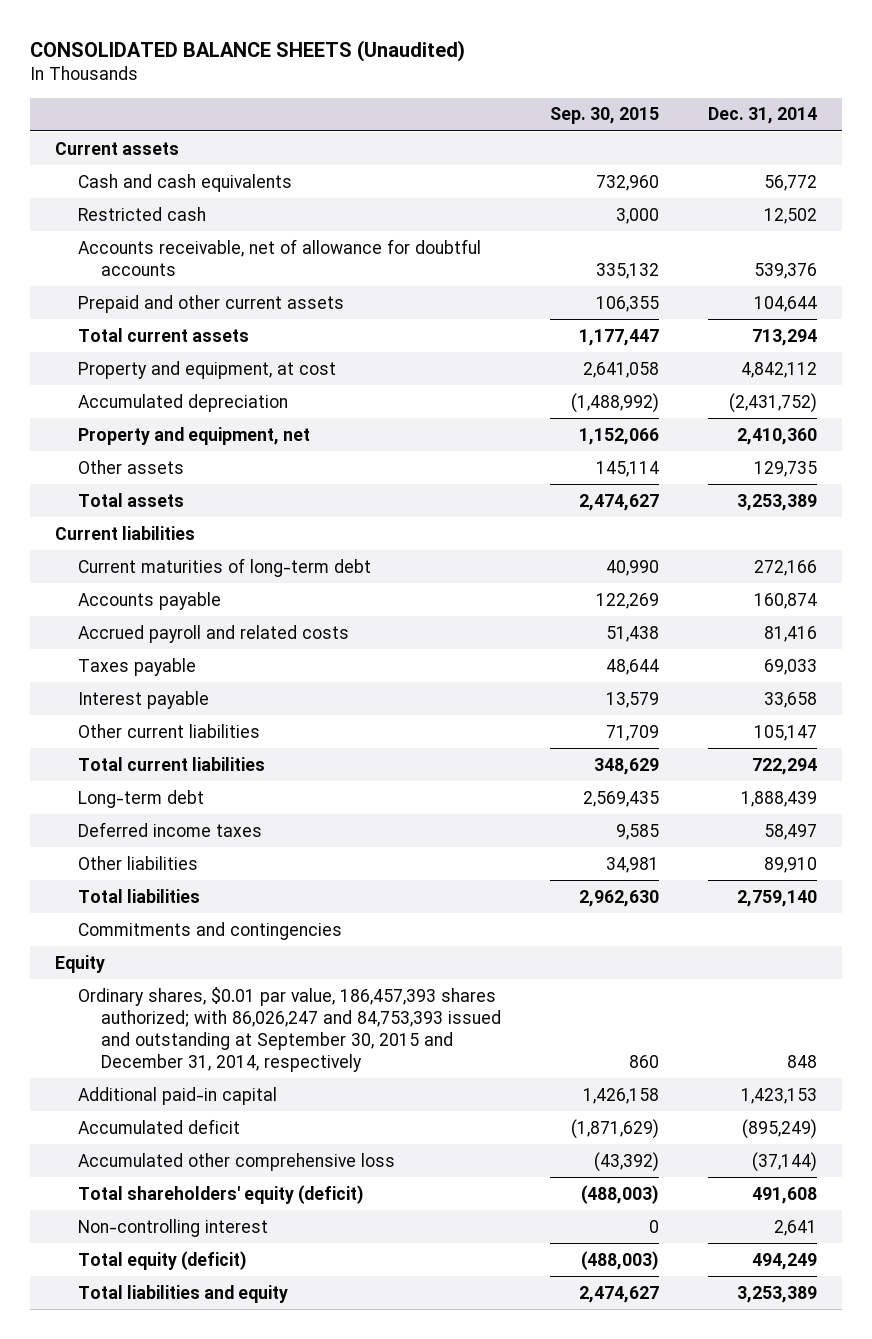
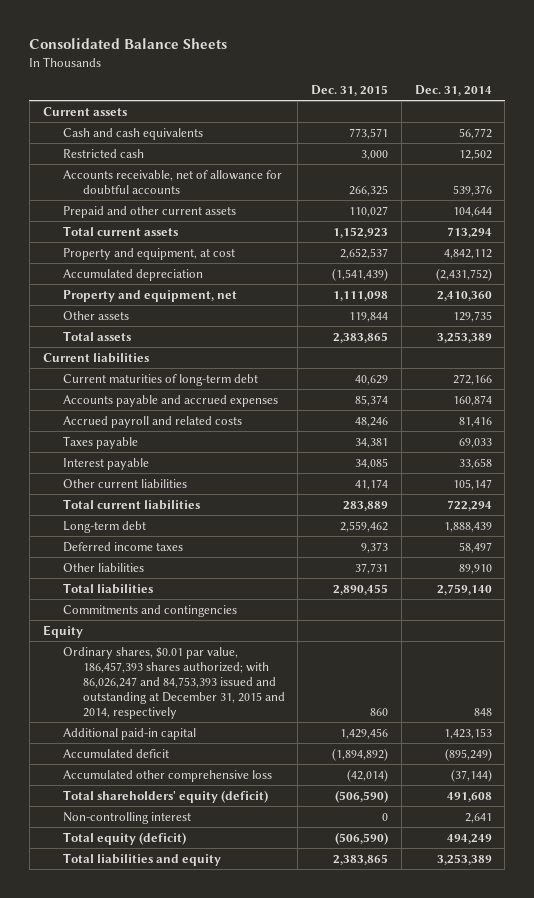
[30,39,466,62] CONSOLIDATED BALANCE SHEETS (Unaudited) -> [29,38,228,50] Consolidated Balance Sheets
[550,107,660,125] Sep. 30, 2015 -> none
none -> [311,85,389,97] Dec. 31, 2015
[77,591,221,610] Accounts payable -> [62,394,278,407] Accounts payable and accrued expenses
[77,986,501,1072] Ordinary shares, $0.01 par value, 186,457,393 shares authorized; with 86,026,247 and 84,753,393 issued and outstanding at September 30, 2015 and December 31, 2014, respectively -> [62,646,285,720] Ordinary shares, $0.01 par value, 186,457,393 shares authorized; with 86,026,247 and 84,753,393 issued and outstanding at December 31, 2015 and 2014, respectively

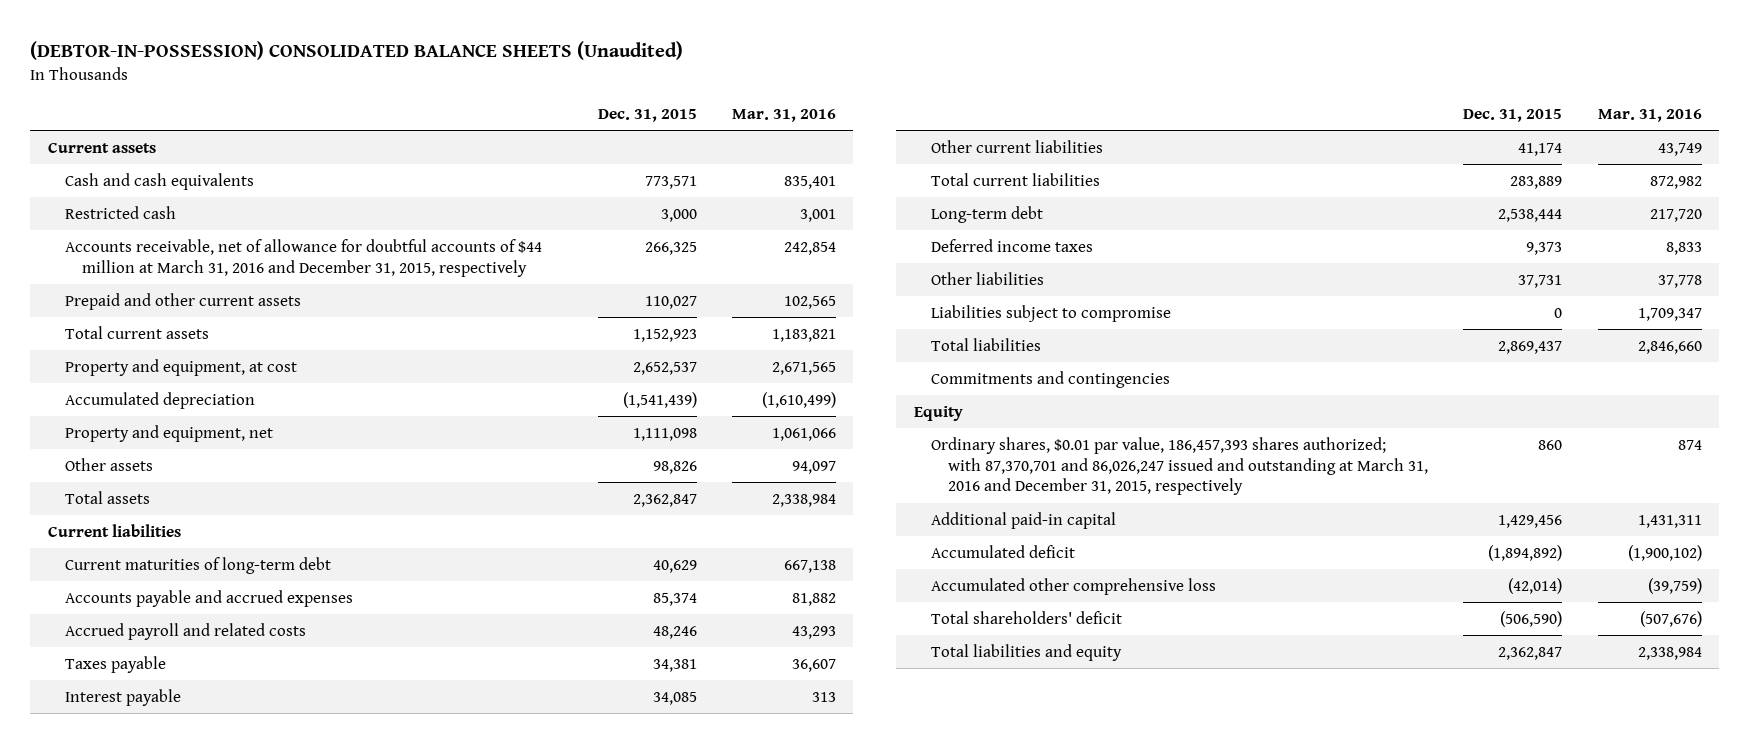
[29,38,228,50] Consolidated Balance Sheets -> [30,40,684,60] (DEBTOR-IN-POSSESSION) CONSOLIDATED BALANCE SHEETS (Unaudited)
[414,85,492,97] Dec. 31, 2014 -> none
none -> [731,108,836,122] Mar. 31, 2016
[62,169,282,194] Accounts receivable, net of allowance for doubtful accounts -> [65,238,543,277] Accounts receivable, net of allowance for doubtful accounts of $44 million at March 31, 2016 and December 31, 2015, respectively
[349,311,389,322] 119,844 -> [652,460,697,474] 98,826
[333,331,389,343] 2,383,865 -> [632,493,697,507] 2,362,847
[340,520,389,532] 2,559,462 -> [1498,208,1563,222] 2,538,444
none -> [931,304,1172,322] Liabilities subject to compromise
[333,583,389,595] 2,890,455 -> [1498,340,1563,354] 2,869,437
[62,646,285,720] Ordinary shares, $0.01 par value, 186,457,393 shares authorized; with 86,026,247 and 84,753,393 issued and outstanding at December 31, 2015 and 2014, respectively -> [931,436,1429,496] Ordinary shares, $0.01 par value, 186,457,393 shares authorized; with 87,370,701 and 86,026,247 issued and outstanding at March 31, 2016 and December 31, 2015, respectively
[62,789,268,803] Total shareholders' equity (deficit) -> none
[62,811,191,824] Non-controlling interest -> none
[62,831,186,845] Total equity (deficit) -> [931,610,1123,624] Total shareholders' deficit
[333,853,389,865] 2,383,865 -> [1498,646,1563,660] 2,362,847

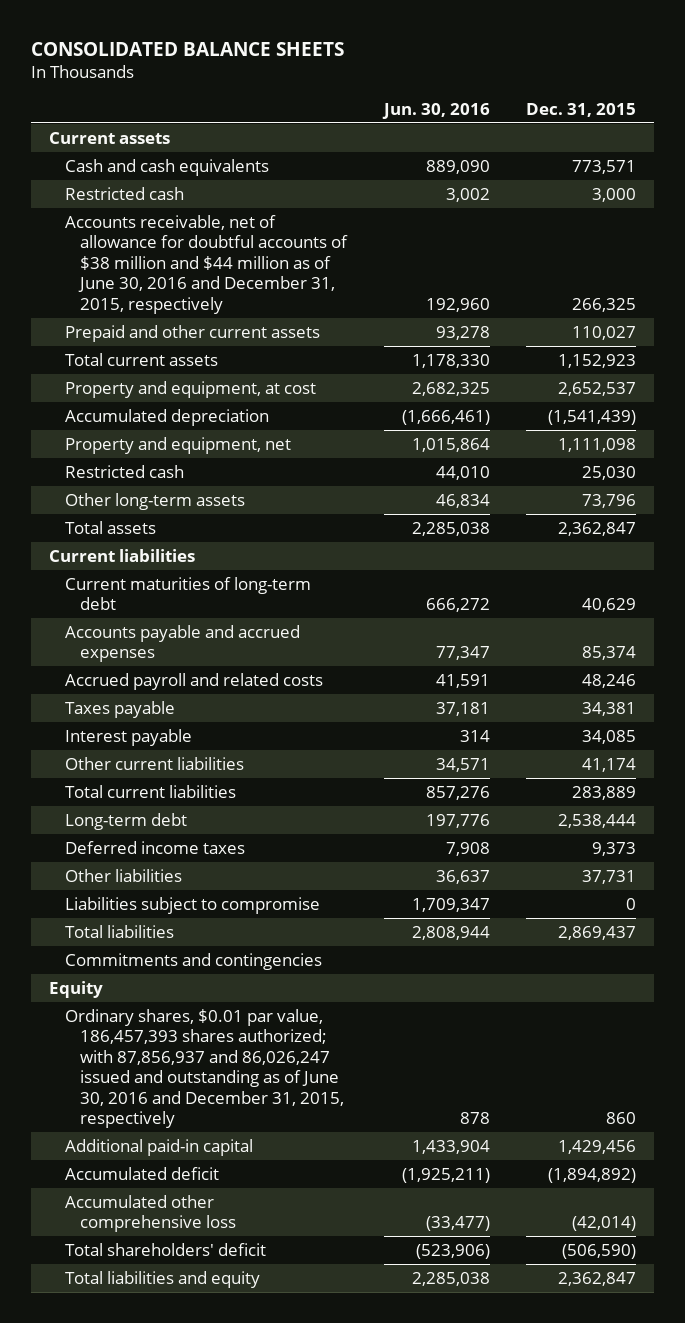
[30,40,684,60] (DEBTOR-IN-POSSESSION) CONSOLIDATED BALANCE SHEETS (Unaudited) -> [30,42,344,57] CONSOLIDATED BALANCE SHEETS
[731,108,836,122] Mar. 31, 2016 -> none
none -> [381,102,490,119] Jun. 30, 2016
[65,238,543,277] Accounts receivable, net of allowance for doubtful accounts of $44 million at March 31, 2016 and December 31, 2015, respectively -> [64,214,349,314] Accounts receivable, net of allowance for doubtful accounts of $38 million and $44 million as of June 30, 2016 and December 31, 2015, respectively
none -> [64,464,184,478] Restricted cash
[65,457,154,471] Other assets -> [64,492,245,510] Other long-term assets
[652,460,697,474] 98,826 -> [582,493,637,508] 73,796
[931,436,1429,496] Ordinary shares, $0.01 par value, 186,457,393 shares authorized; with 87,370,701 and 86,026,247 issued and outstanding at March 31, 2016 and December 31, 2015, respectively -> [64,1008,345,1129] Ordinary shares, $0.01 par value, 186,457,393 shares authorized; with 87,856,937 and 86,026,247 issued and outstanding as of June 30, 2016 and December 31, 2015, respectively

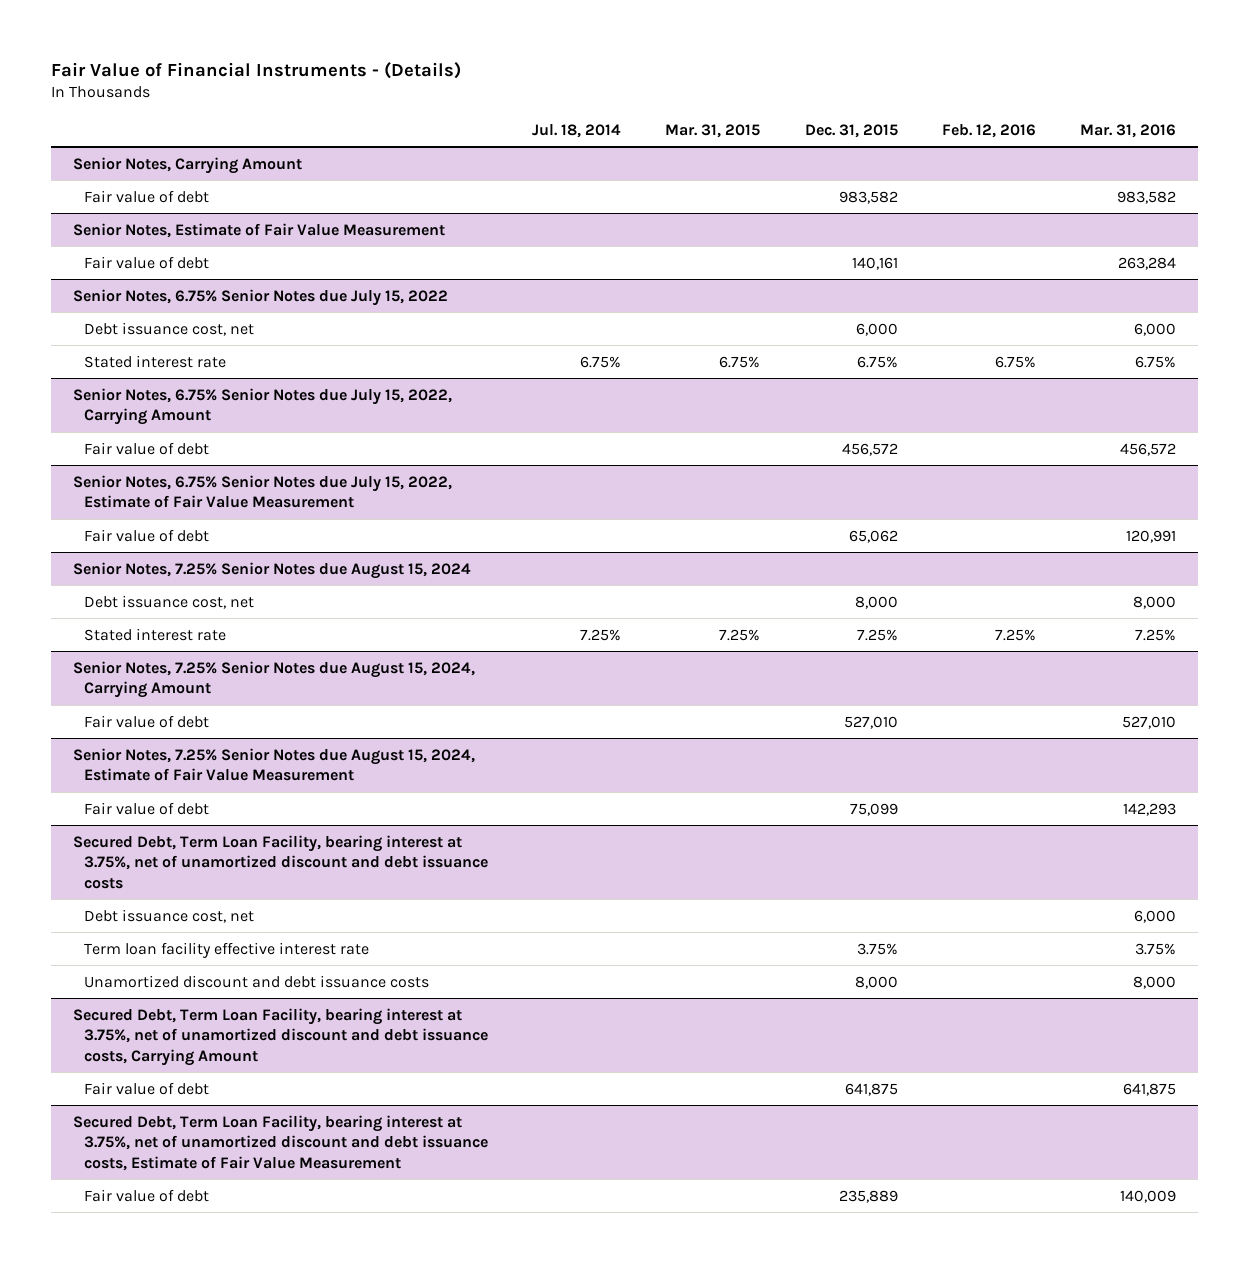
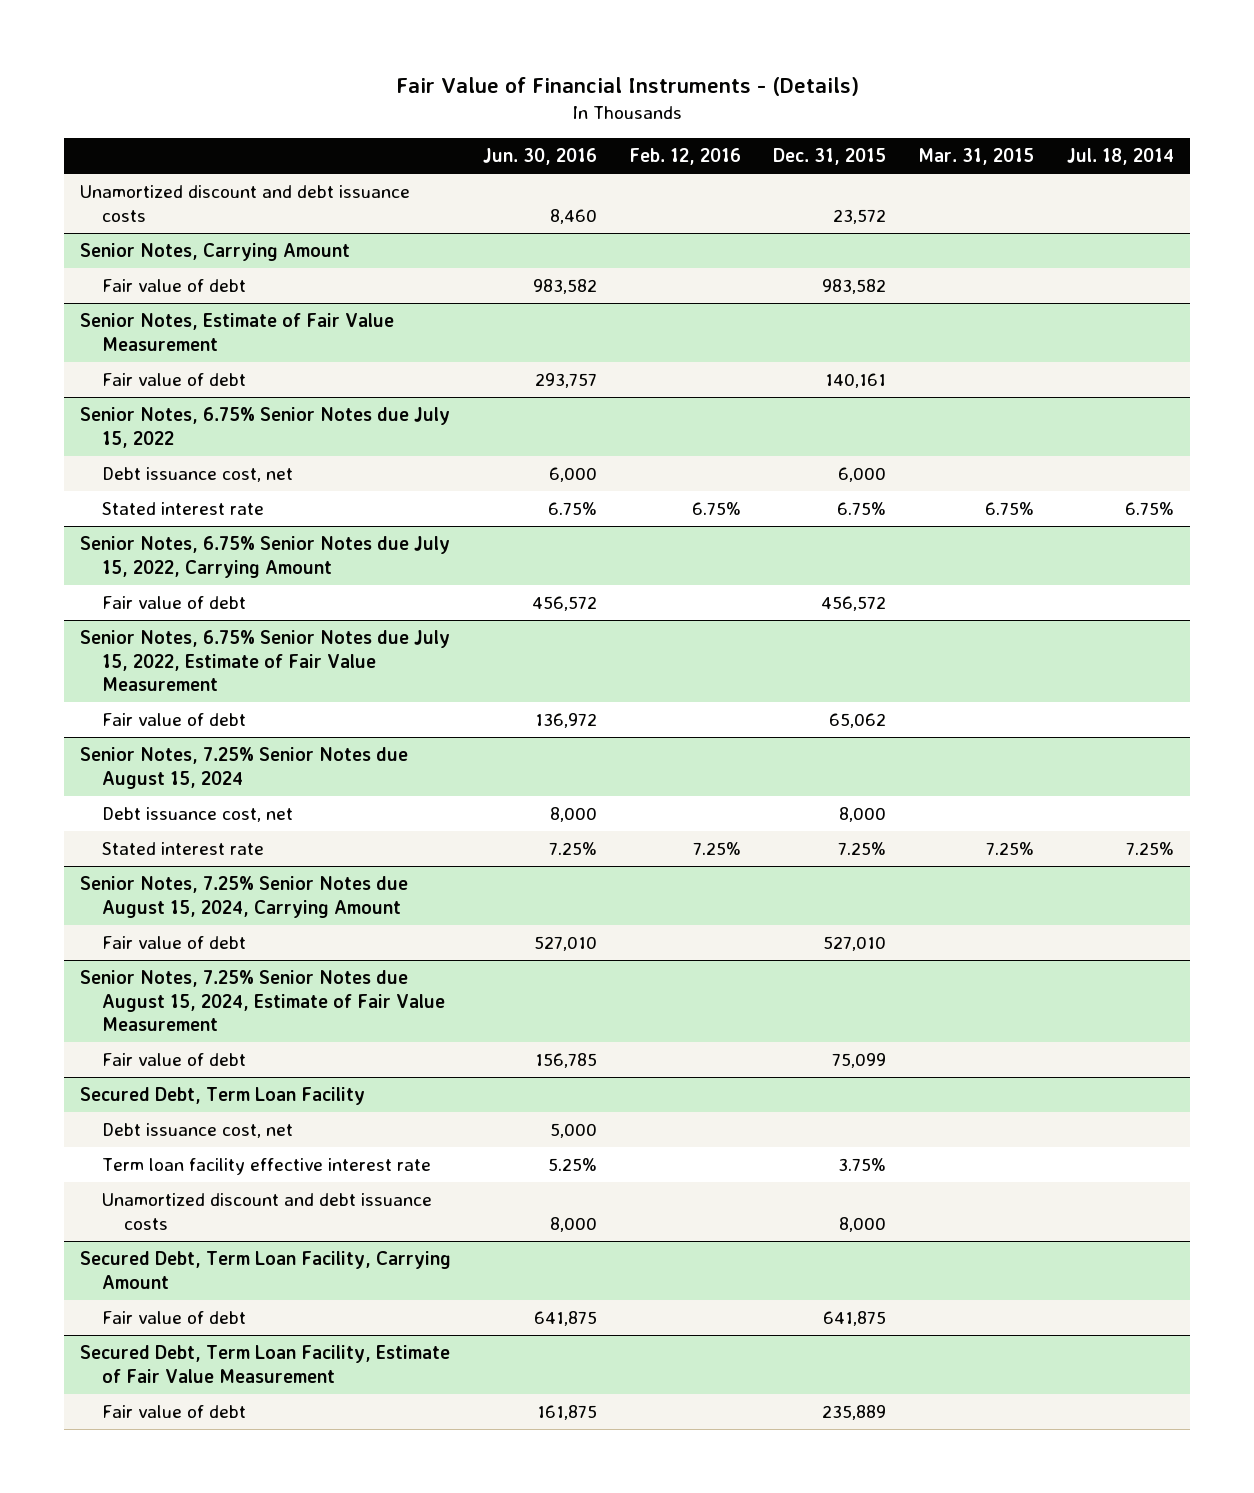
[1079,123,1176,138] Mar. 31, 2016 -> none
none -> [483,148,598,166] Jun. 30, 2016
none -> [79,185,410,222] Unamortized discount and debt issuance costs
[72,834,489,889] Secured Debt, Term Loan Facility, bearing interest at 3.75%, net of unamortized discount and debt issuance costs -> none
none -> [79,1087,365,1106] Secured Debt, Term Loan Facility
[72,1007,489,1066] Secured Debt, Term Loan Facility, bearing interest at 3.75%, net of unamortized discount and debt issuance costs, Carrying Amount -> none
none -> [79,1251,451,1289] Secured Debt, Term Loan Facility, Carrying Amount
[72,1114,489,1171] Secured Debt, Term Loan Facility, bearing interest at 3.75%, net of unamortized discount and debt issuance costs, Estimate of Fair Value Measurement -> none
none -> [79,1345,450,1383] Secured Debt, Term Loan Facility, Estimate of Fair Value Measurement

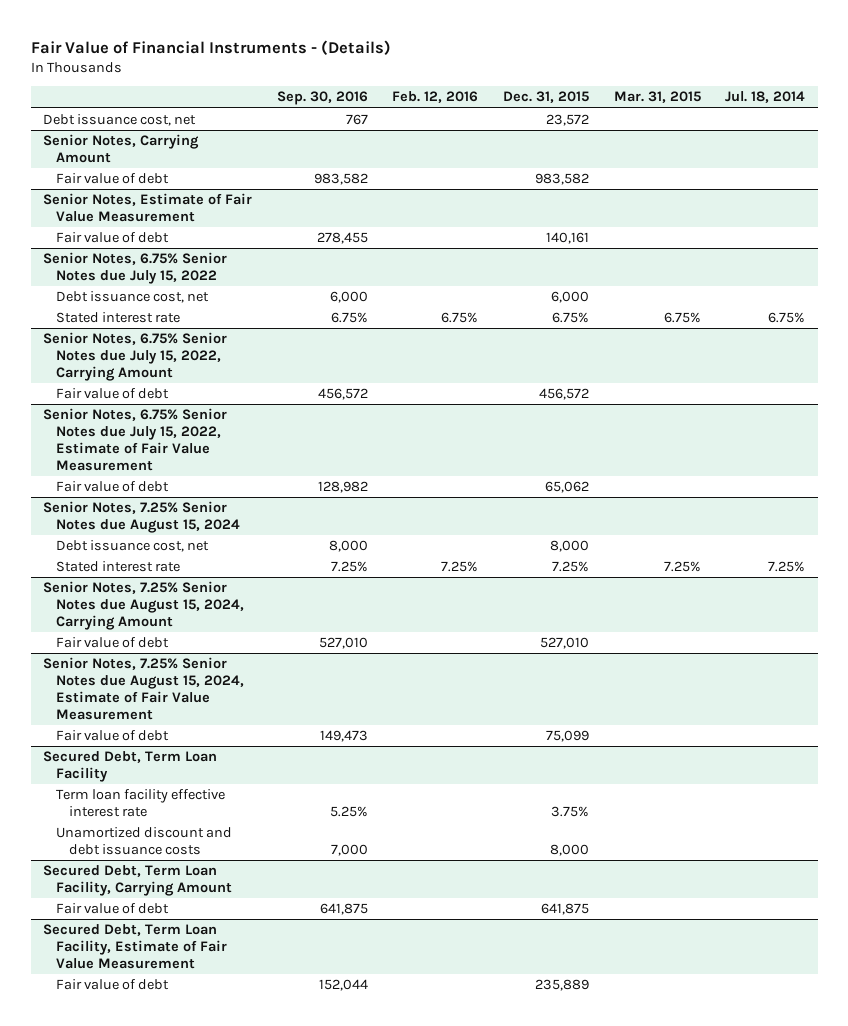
[483,148,598,166] Jun. 30, 2016 -> none
none -> [276,91,368,106] Sep. 30, 2016
[79,185,410,222] Unamortized discount and debt issuance costs -> [42,114,196,127] Debt issuance cost, net
[101,1123,293,1139] Debt issuance cost, net -> none

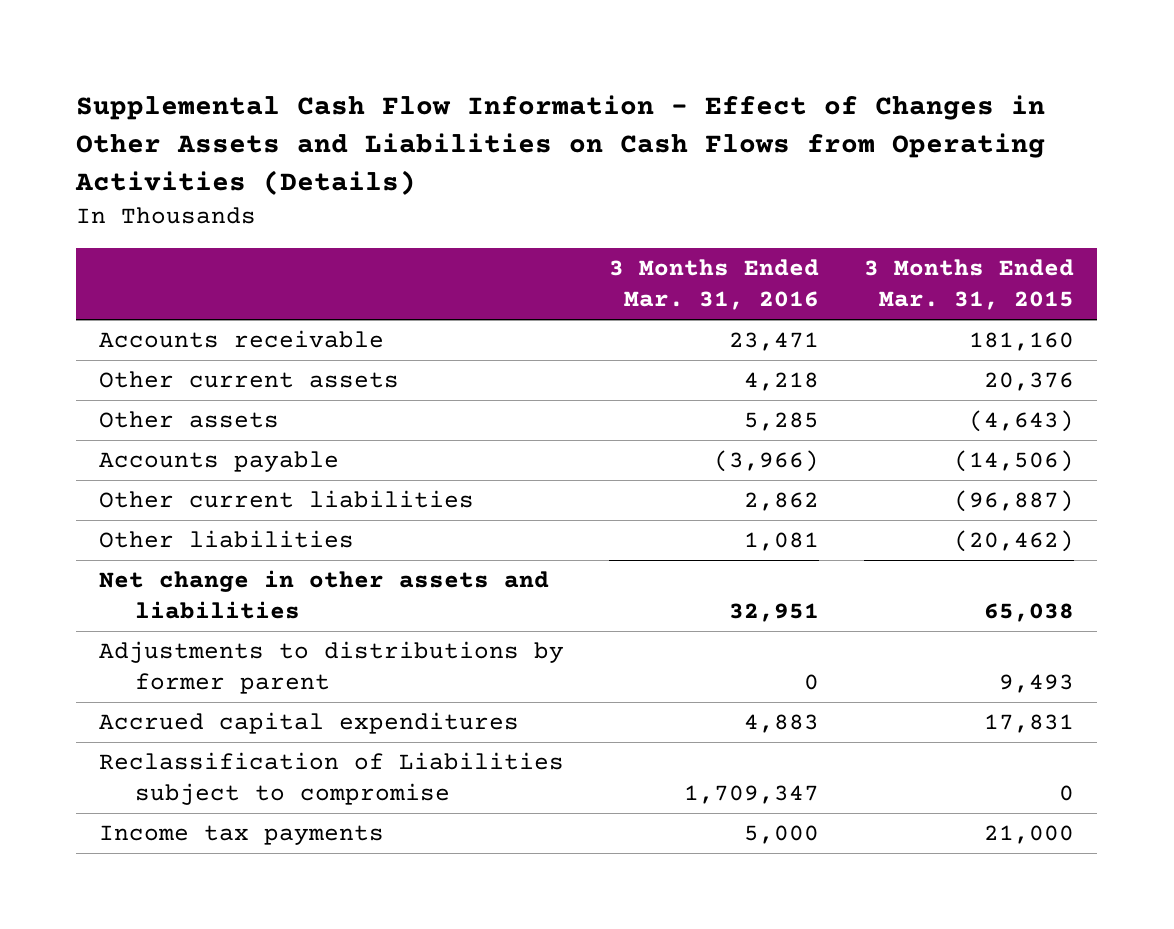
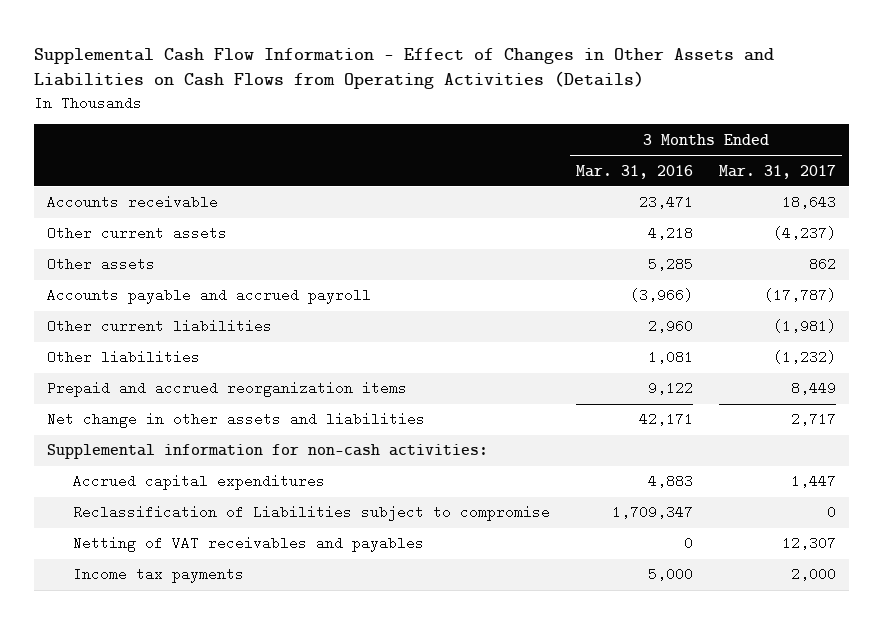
[864,258,1075,311] 3 Months Ended Mar. 31, 2015 -> none
none -> [718,164,836,179] Mar. 31, 2017
[99,451,340,473] Accounts payable -> [47,288,372,305] Accounts payable and accrued payroll
[744,492,820,512] 2,862 -> [647,319,693,334] 2,960
[99,641,565,695] Adjustments to distributions by former parent -> none
none -> [47,381,408,398] Prepaid and accrued reorganization items
[729,603,820,623] 32,951 -> [638,412,693,427] 42,171
none -> [47,444,489,460] Supplemental information for non-cash activities:
none -> [73,536,425,553] Netting of VAT receivables and payables

